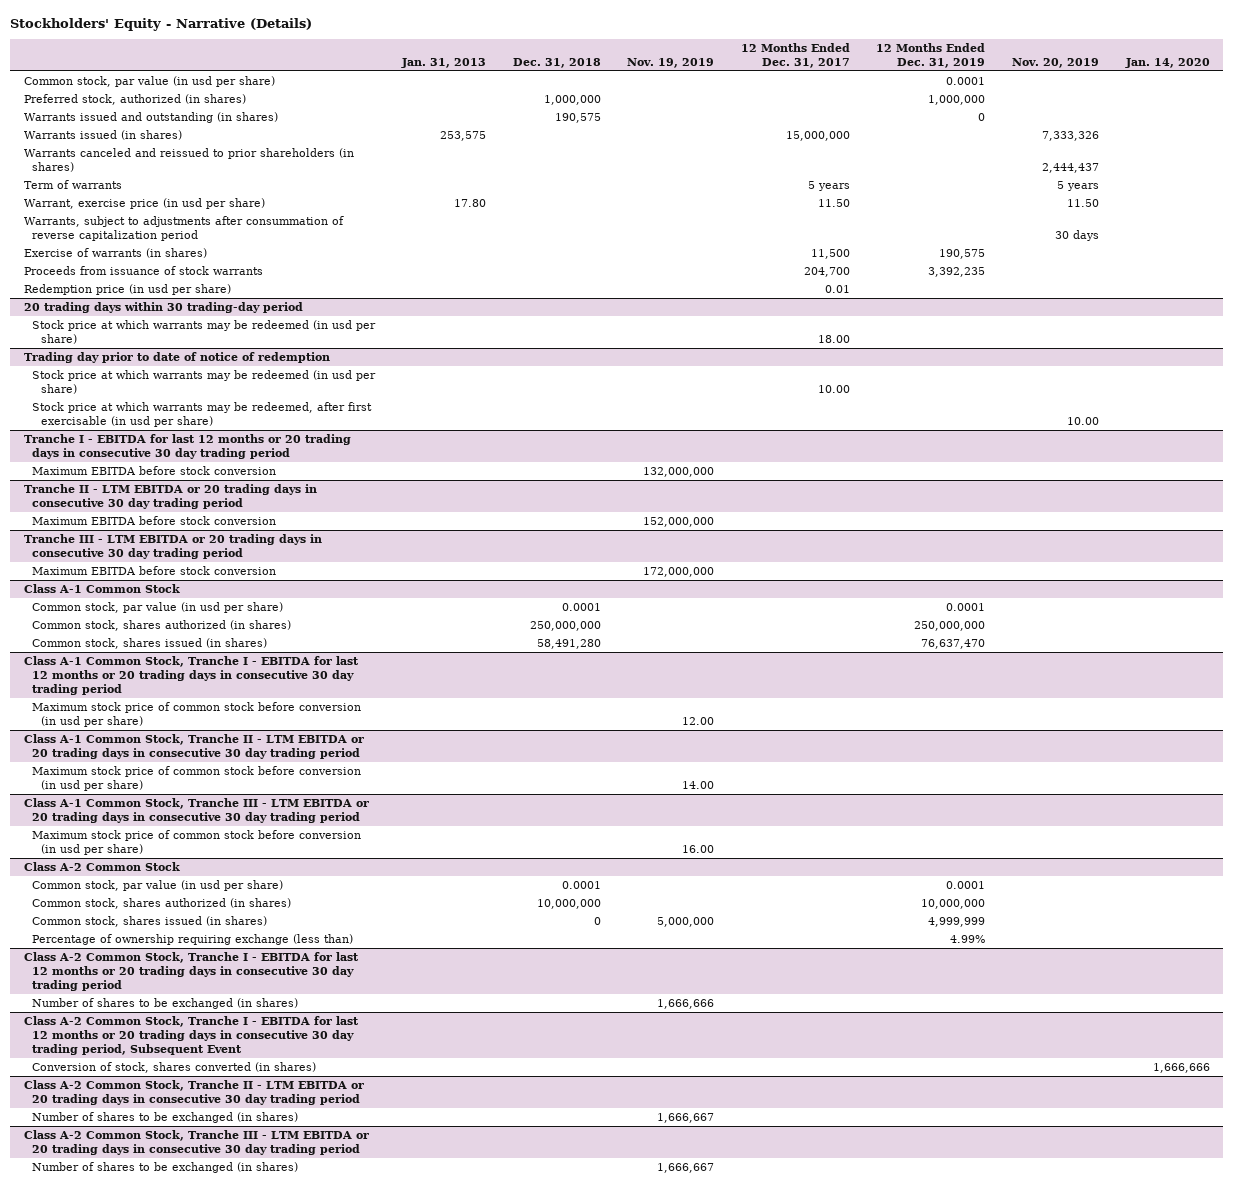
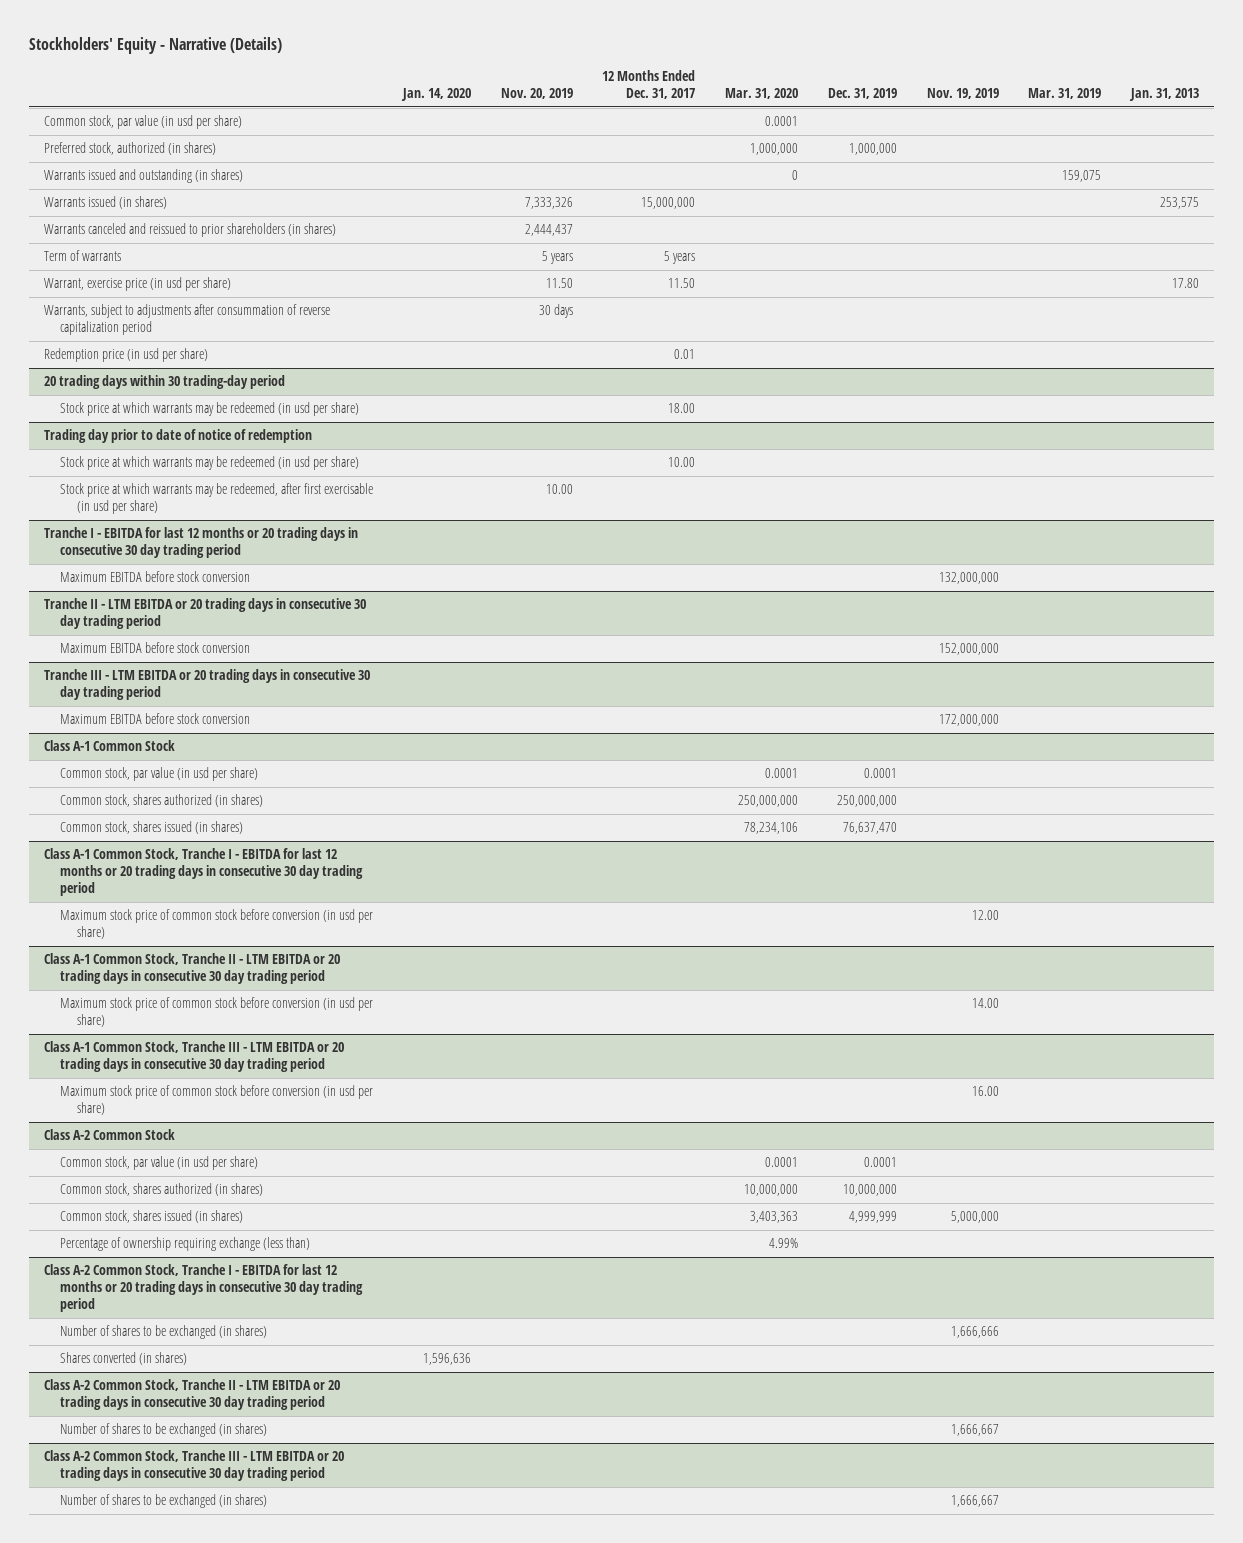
[512,57,601,68] Dec. 31, 2018 -> none
[876,42,986,68] 12 Months Ended Dec. 31, 2019 -> none
none -> [725,88,799,100] Mar. 31, 2020
none -> [827,88,897,100] Dec. 31, 2019
none -> [1028,88,1102,100] Mar. 31, 2019
[23,248,207,259] Exercise of warrants (in shares) -> none
[23,266,263,276] Proceeds from issuance of stock warrants -> none
[23,1016,359,1056] Class A-2 Common Stock, Tranche I - EBITDA for last 12 months or 20 trading days in consecutive 30 day trading period, Subsequent Event -> none
[32,1062,317,1074] Conversion of stock, shares converted (in shares) -> none
none -> [60,1352,188,1366] Shares converted (in shares)

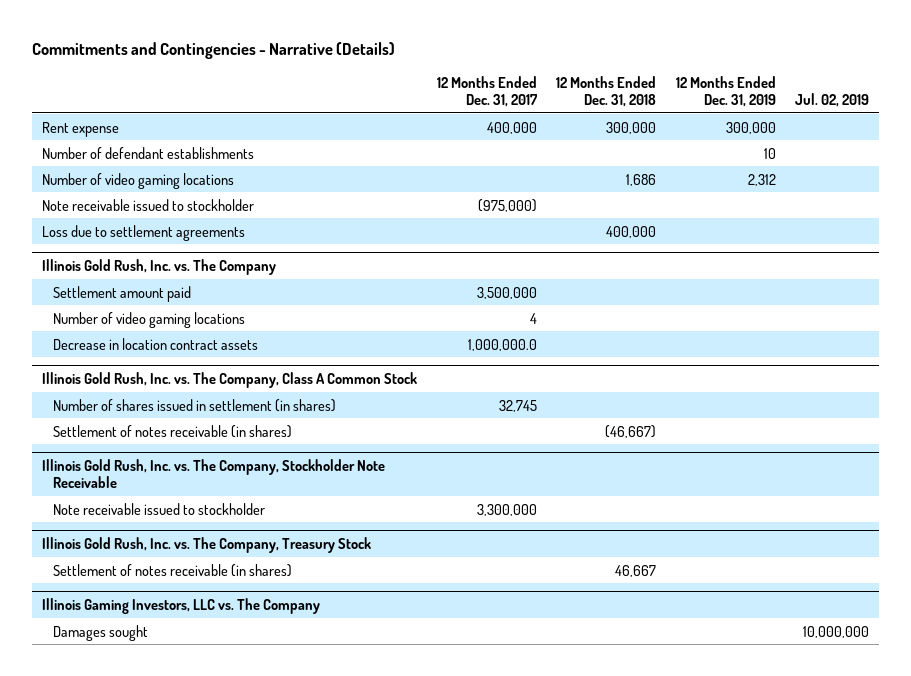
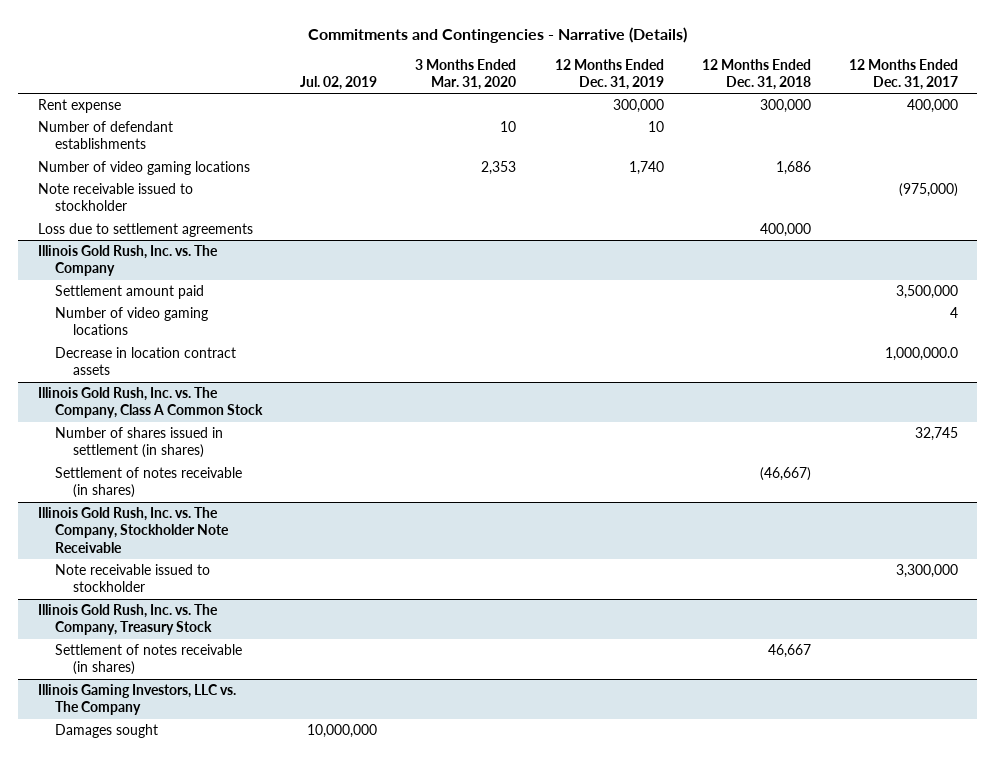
none -> [415,58,517,91] 3 Months Ended Mar. 31, 2020
[747,173,776,186] 2,312 -> [628,160,664,175] 1,740

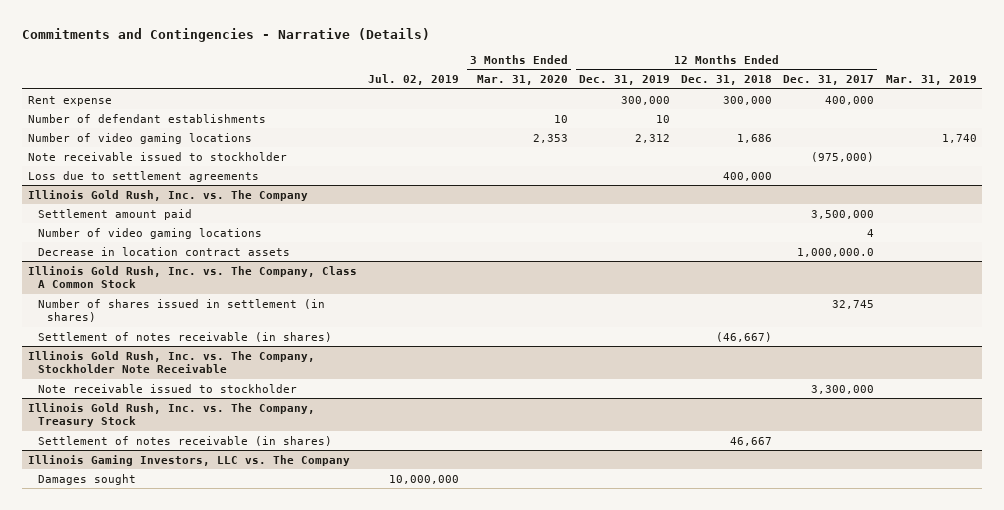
none -> [885,75,977,86] Mar. 31, 2019
[628,160,664,175] 1,740 -> [635,133,671,143] 2,312

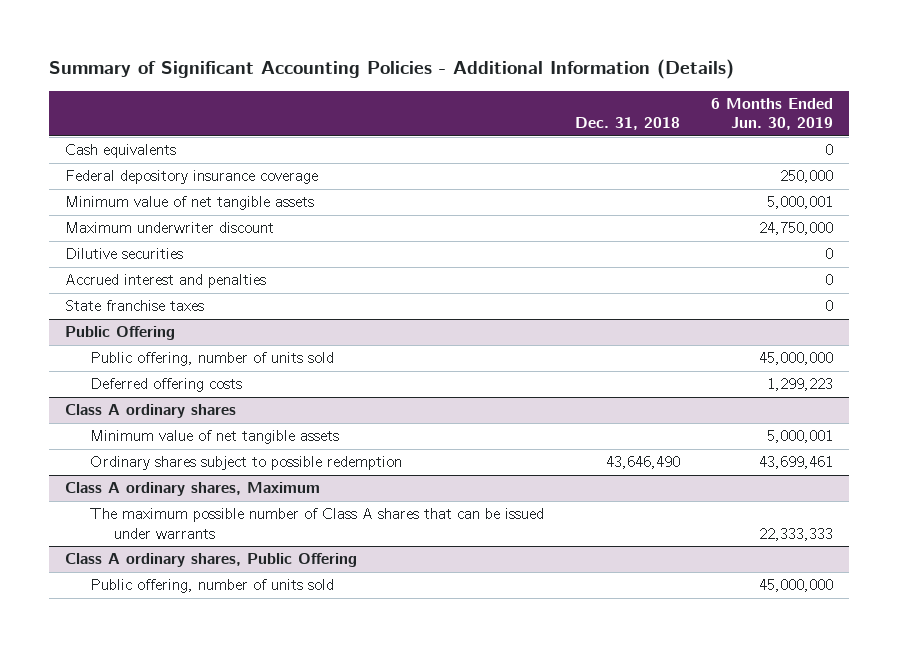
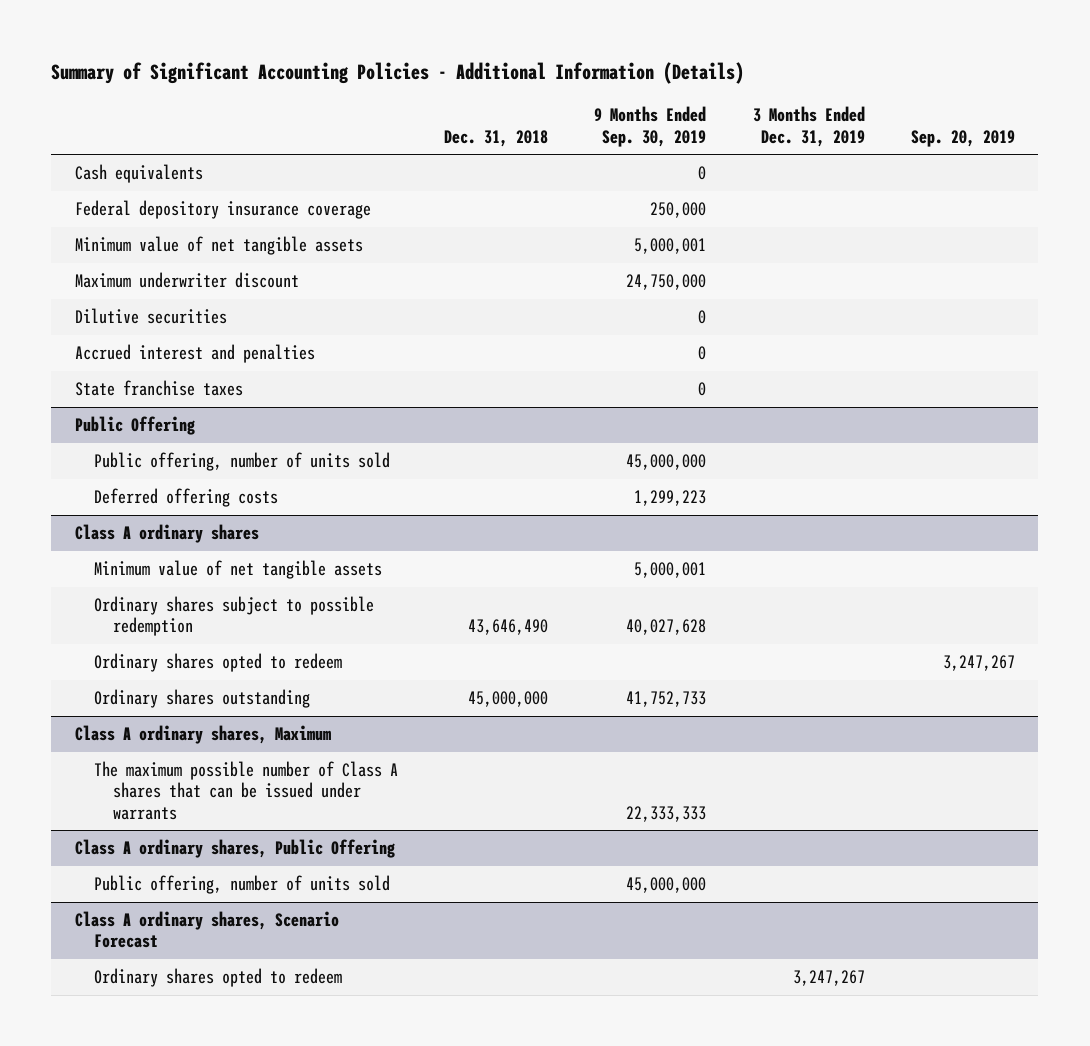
[710,97,833,131] 6 Months Ended Jun. 30, 2019 -> none
none -> [594,106,707,147] 9 Months Ended Sep. 30, 2019
none -> [752,106,865,147] 3 Months Ended Dec. 31, 2019
none -> [911,129,1016,147] Sep. 20, 2019
none -> [93,653,342,673] Ordinary shares opted to redeem
none -> [93,689,310,709] Ordinary shares outstanding
none -> [74,911,339,949] Class A ordinary shares, Scenario Forecast
none -> [93,968,342,988] Ordinary shares opted to redeem

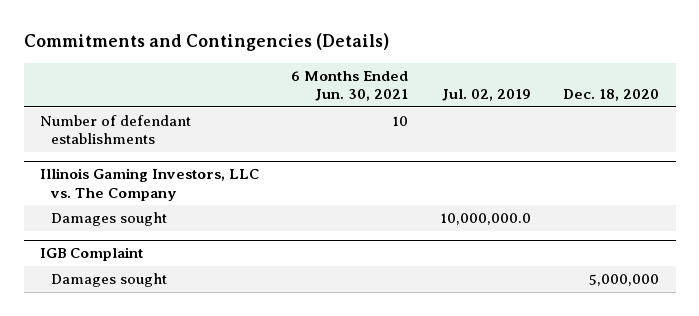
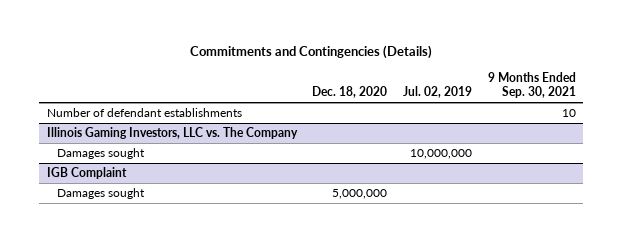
[291,70,409,102] 6 Months Ended Jun. 30, 2021 -> none
none -> [487,71,576,99] 9 Months Ended Sep. 30, 2021
[440,213,532,226] 10,000,000.0 -> [409,149,472,160] 10,000,000

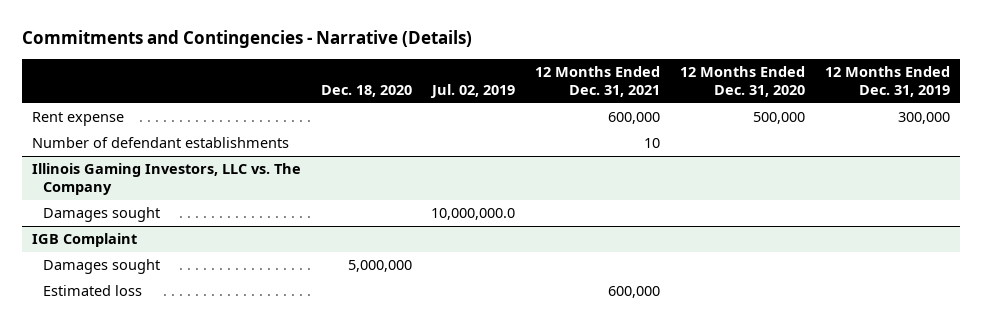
[190,45,433,60] Commitments and Contingencies (Details) -> [21,30,472,49] Commitments and Contingencies - Narrative (Details)
[487,71,576,99] 9 Months Ended Sep. 30, 2021 -> none
none -> [535,66,661,97] 12 Months Ended Dec. 31, 2021
none -> [680,66,806,97] 12 Months Ended Dec. 31, 2020
none -> [824,66,950,97] 12 Months Ended Dec. 31, 2019
none -> [31,112,124,127] Rent expense
[409,149,472,160] 10,000,000 -> [431,208,516,221] 10,000,000.0
none -> [42,285,142,297] Estimated loss

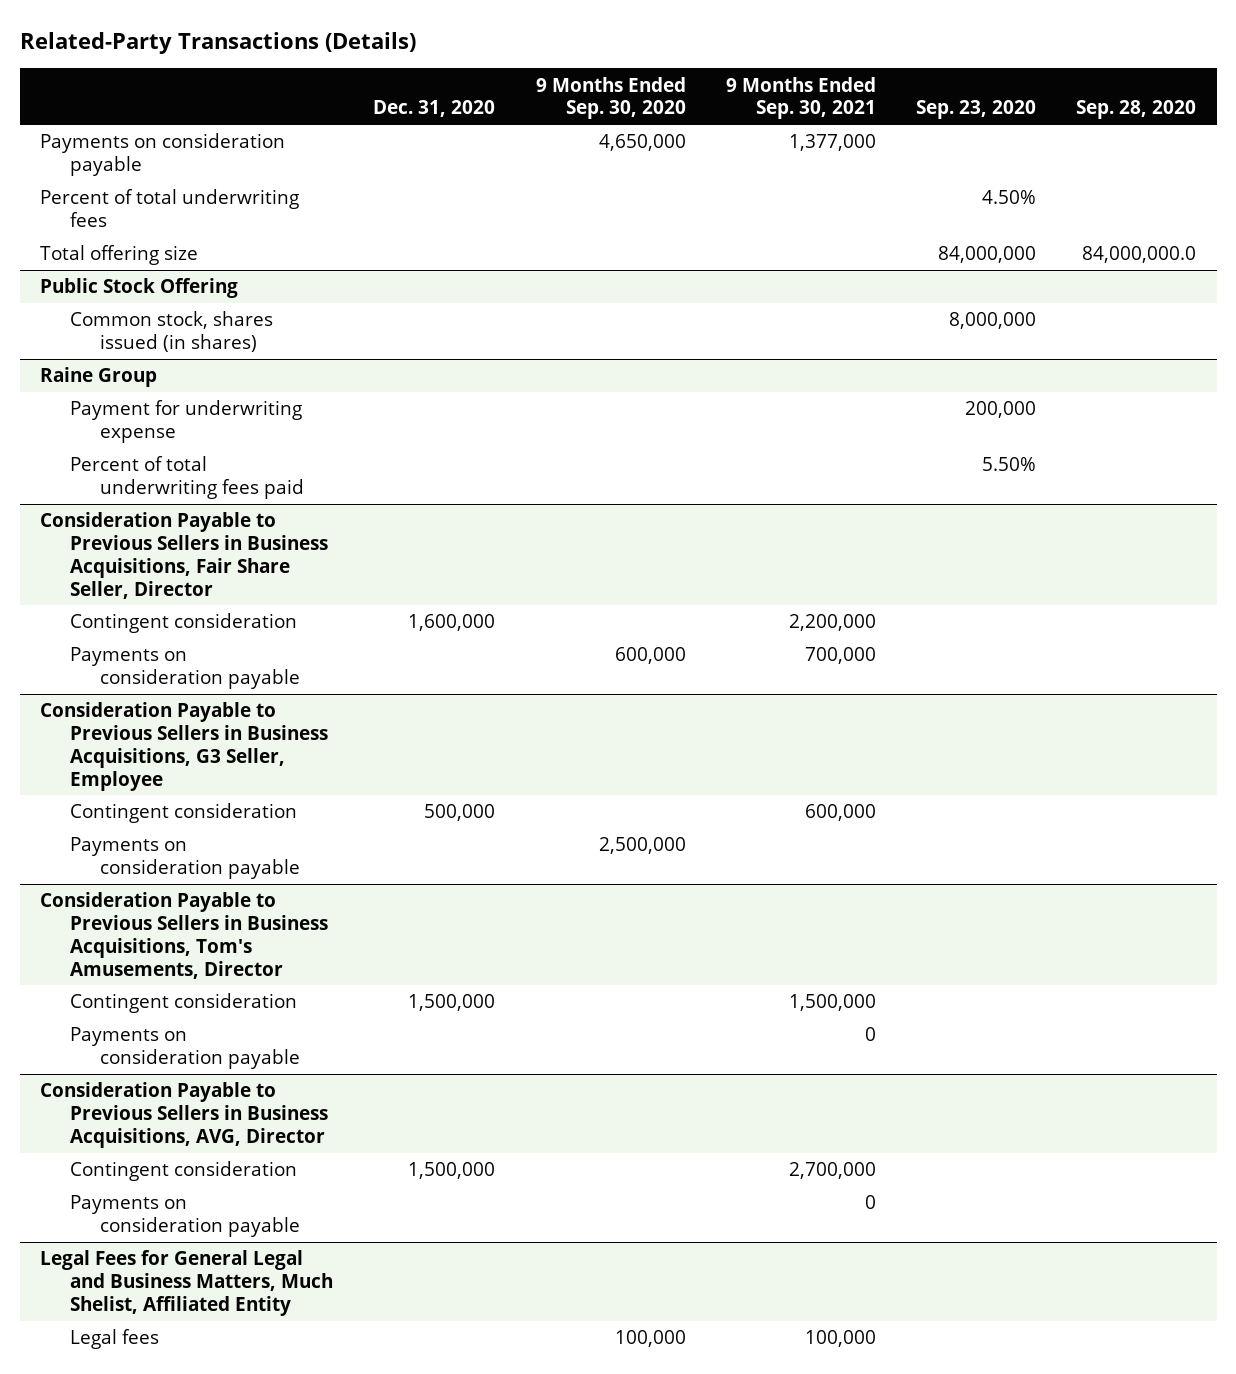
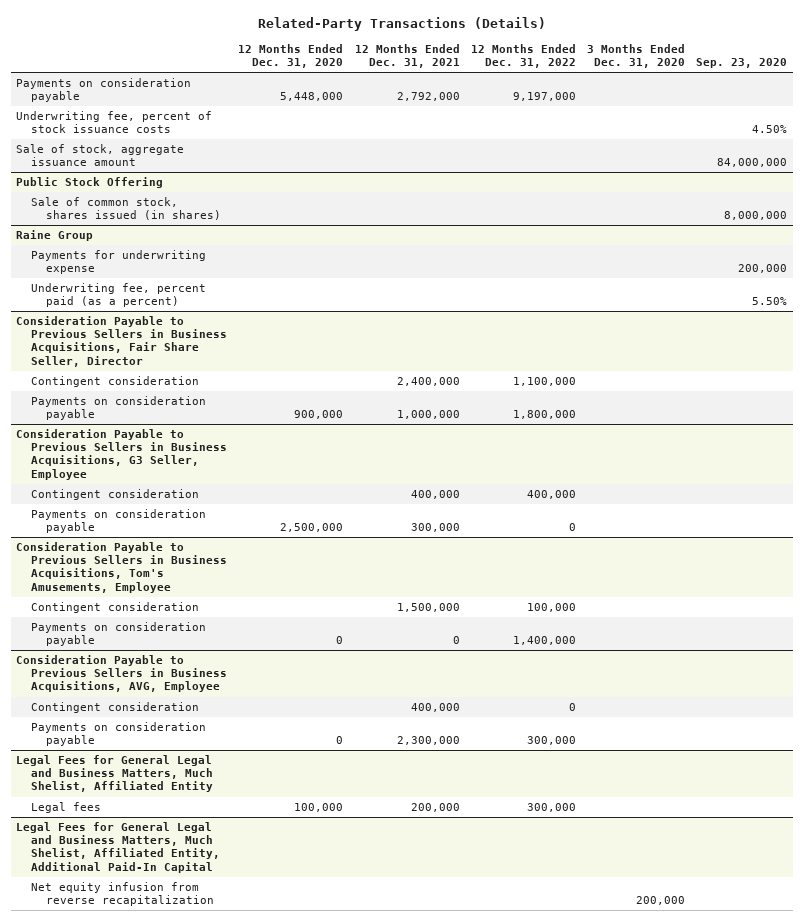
[373,100,496,118] Dec. 31, 2020 -> none
[535,76,686,120] 9 Months Ended Sep. 30, 2020 -> none
[725,76,876,120] 9 Months Ended Sep. 30, 2021 -> none
[1076,100,1197,120] Sep. 28, 2020 -> none
none -> [238,43,344,69] 12 Months Ended Dec. 31, 2020
none -> [354,43,460,69] 12 Months Ended Dec. 31, 2021
none -> [470,43,576,69] 12 Months Ended Dec. 31, 2022
none -> [586,43,685,69] 3 Months Ended Dec. 31, 2020
[39,189,299,228] Percent of total underwriting fees -> [16,111,213,134] Underwriting fee, percent of stock issuance costs
[39,245,198,266] Total offering size -> [16,144,185,167] Sale of stock, aggregate issuance amount
[69,311,273,353] Common stock, shares issued (in shares) -> [31,197,222,221] Sale of common stock, shares issued (in shares)
[69,400,302,444] Payment for underwriting expense -> [31,250,207,275] Payments for underwriting expense
[69,456,305,500] Percent of total underwriting fees paid -> [31,283,207,308] Underwriting fee, percent paid (as a percent)
[39,892,328,979] Consideration Payable to Previous Sellers in Business Acquisitions, Tom's Amusements, Director -> [16,542,228,593] Consideration Payable to Previous Sellers in Business Acquisitions, Tom's Amusements, Employee
[39,1082,328,1148] Consideration Payable to Previous Sellers in Business Acquisitions, AVG, Director -> [16,655,228,693] Consideration Payable to Previous Sellers in Business Acquisitions, AVG, Employee
none -> [16,822,221,873] Legal Fees for General Legal and Business Matters, Much Shelist, Affiliated Entity, Additional Paid-In Capital
none -> [31,882,215,907] Net equity infusion from reverse recapitalization

